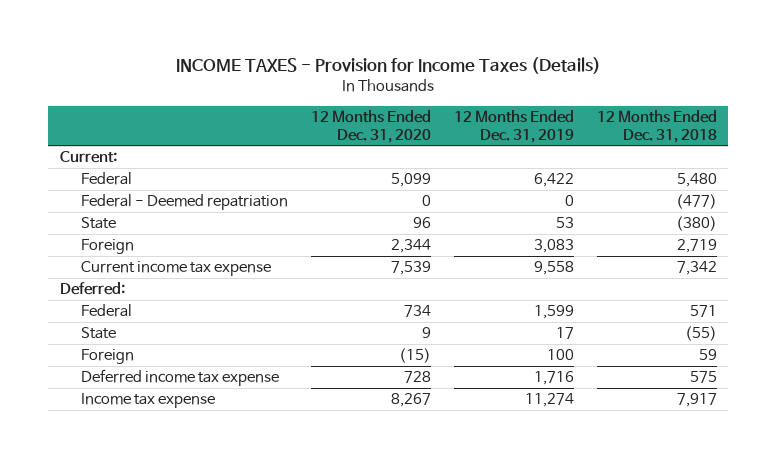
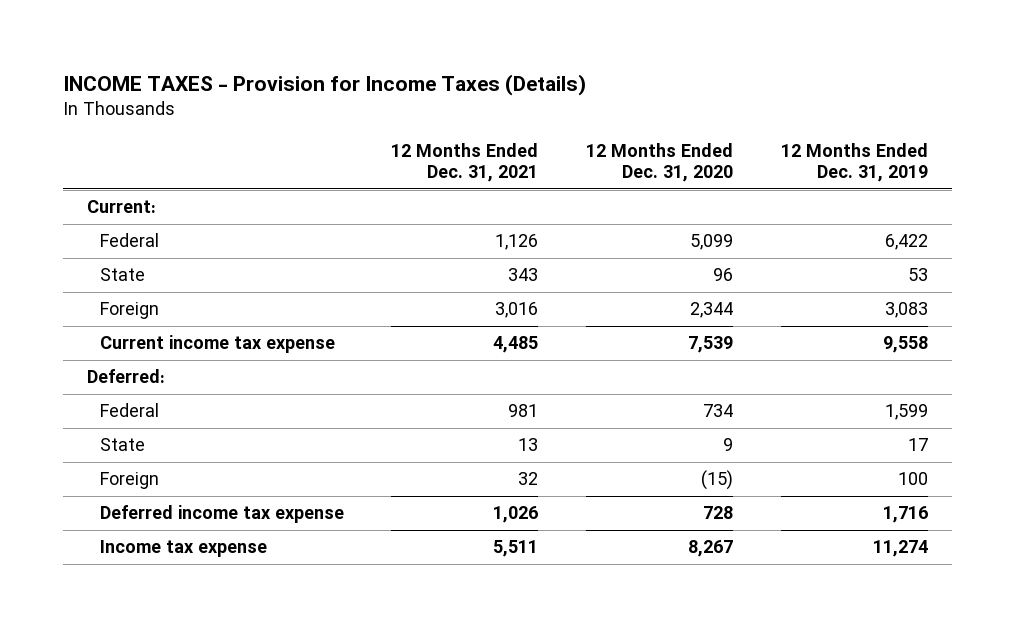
[596,110,717,143] 12 Months Ended Dec. 31, 2018 -> none
none -> [391,142,539,183] 12 Months Ended Dec. 31, 2021
[81,194,289,211] Federal - Deemed repatriation -> none

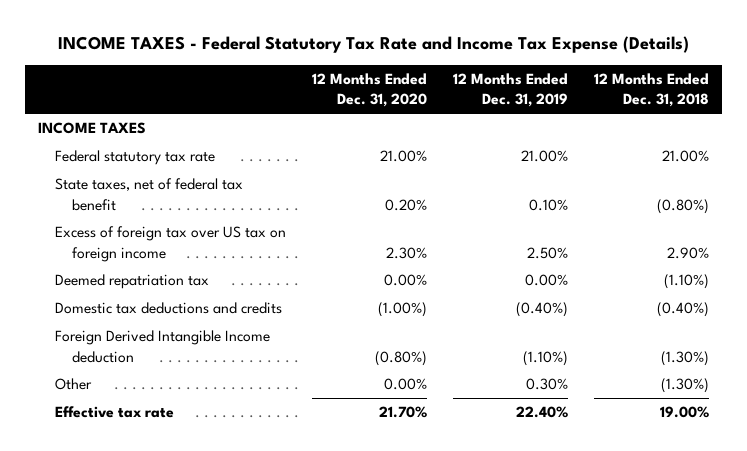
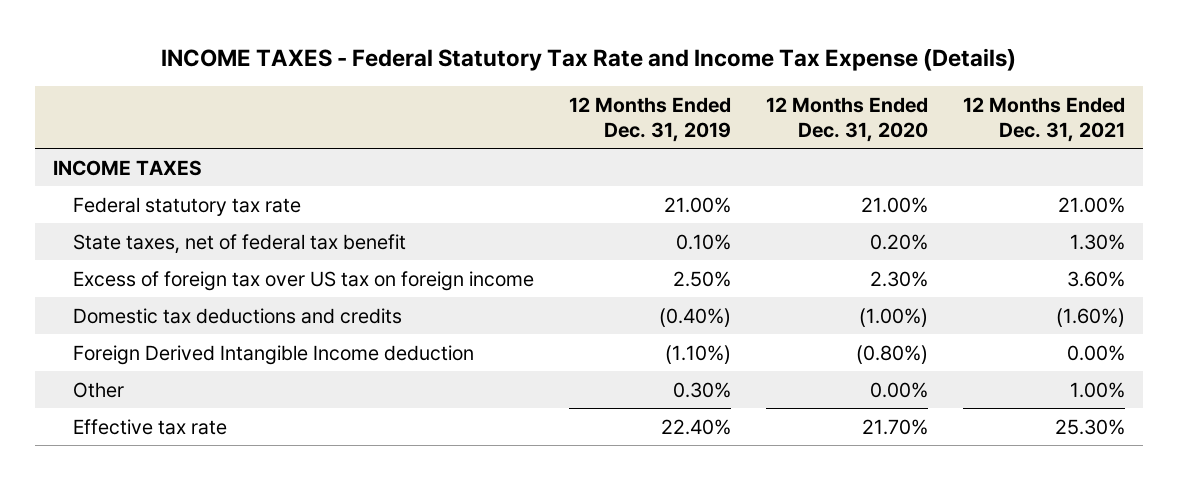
[594,73,710,108] 12 Months Ended Dec. 31, 2018 -> none
none -> [963,96,1126,142] 12 Months Ended Dec. 31, 2021
[54,274,209,290] Deemed repatriation tax -> none

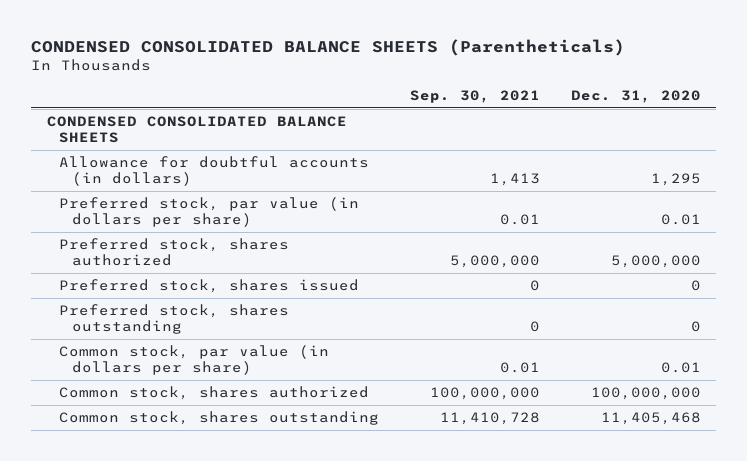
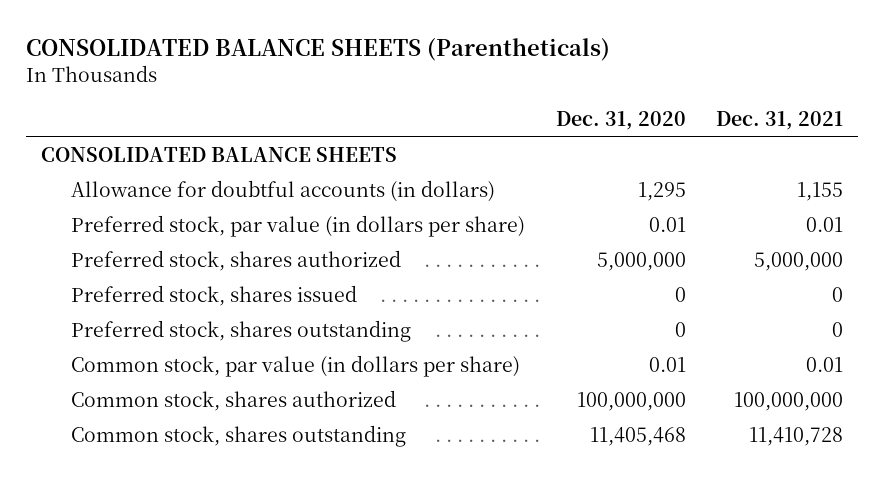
[31,38,626,56] CONDENSED CONSOLIDATED BALANCE SHEETS (Parentheticals) -> [25,37,610,61] CONSOLIDATED BALANCE SHEETS (Parentheticals)
[409,89,540,103] Sep. 30, 2021 -> none
none -> [716,110,844,130] Dec. 31, 2021
[46,115,347,143] CONDENSED CONSOLIDATED BALANCE SHEETS -> [41,146,398,162] CONSOLIDATED BALANCE SHEETS

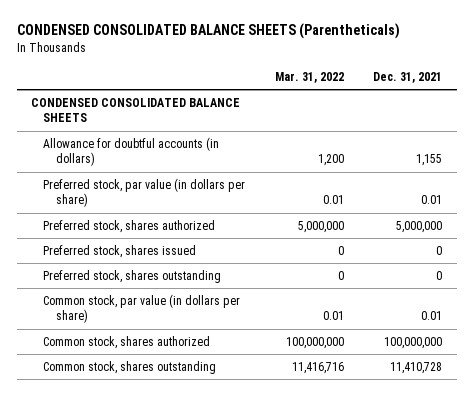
[25,37,610,61] CONSOLIDATED BALANCE SHEETS (Parentheticals) -> [16,23,400,40] CONDENSED CONSOLIDATED BALANCE SHEETS (Parentheticals)
[555,110,686,130] Dec. 31, 2020 -> none
none -> [274,71,344,83] Mar. 31, 2022
[41,146,398,162] CONSOLIDATED BALANCE SHEETS -> [31,97,241,123] CONDENSED CONSOLIDATED BALANCE SHEETS

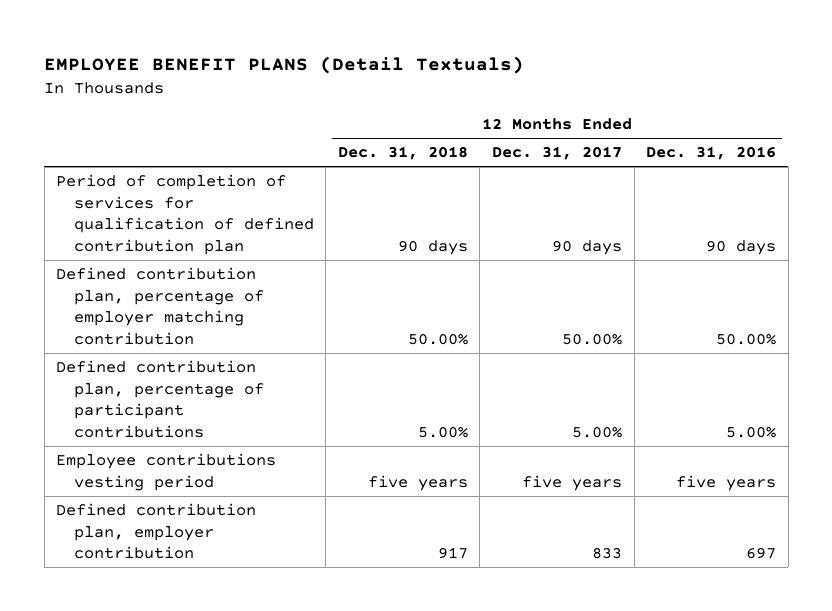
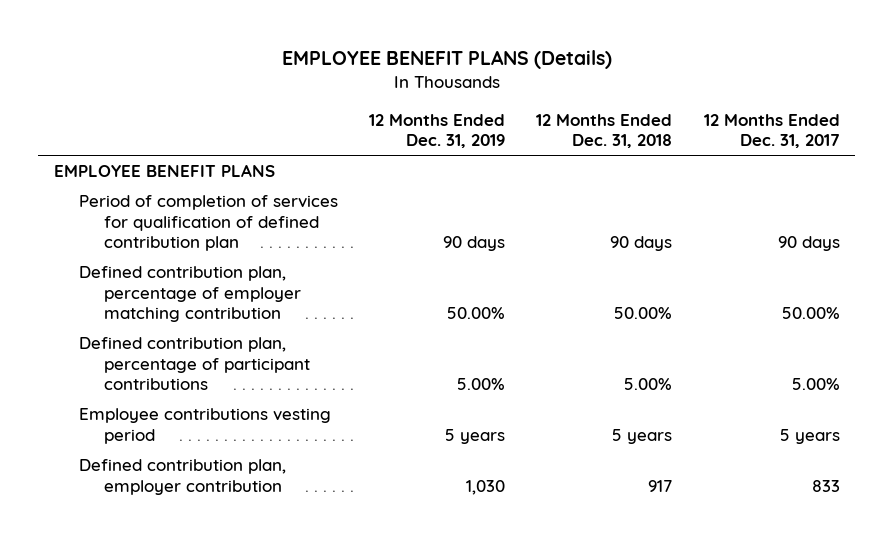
[44,56,525,75] EMPLOYEE BENEFIT PLANS (Detail Textuals) -> [281,49,612,69] EMPLOYEE BENEFIT PLANS (Details)
[646,146,777,161] Dec. 31, 2016 -> none
none -> [369,113,506,149] 12 Months Ended Dec. 31, 2019
none -> [53,164,275,178] EMPLOYEE BENEFIT PLANS
[367,474,468,491] five years -> [612,428,673,444] 5 years
[521,474,622,491] five years -> [779,428,840,444] 5 years

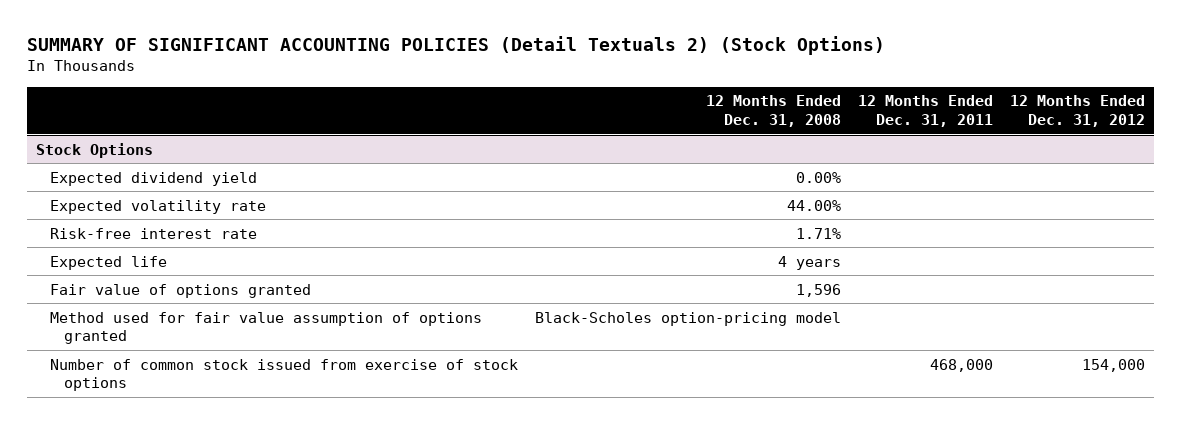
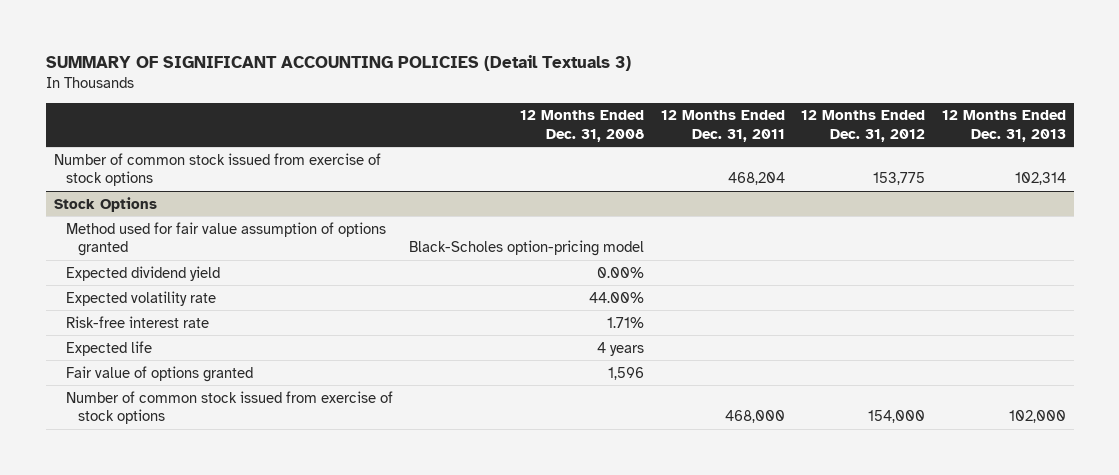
[27,35,886,55] SUMMARY OF SIGNIFICANT ACCOUNTING POLICIES (Detail Textuals 2) (Stock Options) -> [45,55,631,72] SUMMARY OF SIGNIFICANT ACCOUNTING POLICIES (Detail Textuals 3)
none -> [941,110,1066,142] 12 Months Ended Dec. 31, 2013
none -> [53,152,381,187] Number of common stock issued from exercise of stock options
[49,311,482,345] Method used for fair value assumption of options granted -> [66,221,387,257] Method used for fair value assumption of options granted

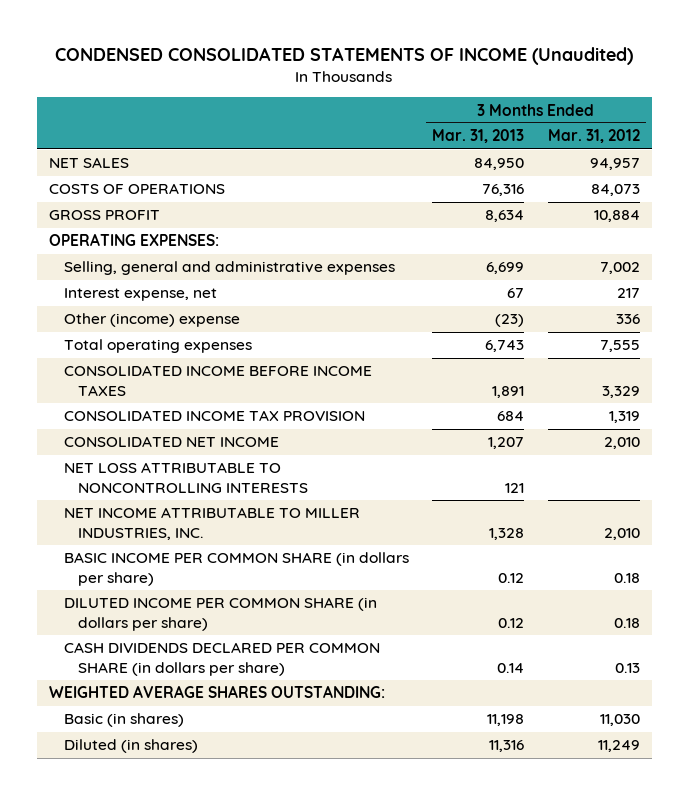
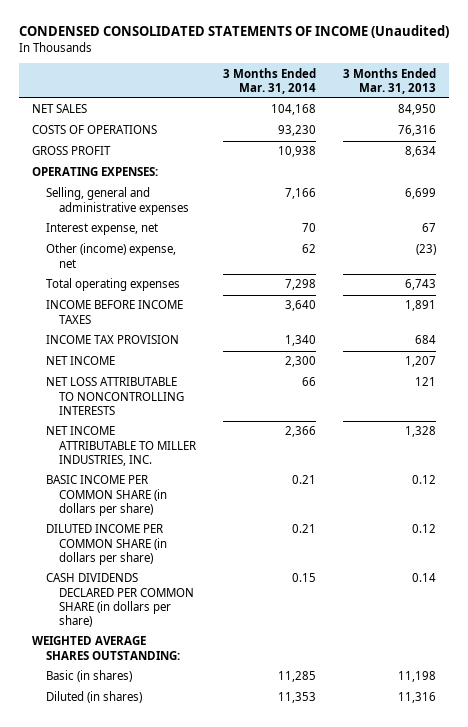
[547,129,640,144] Mar. 31, 2012 -> none
none -> [223,67,317,94] 3 Months Ended Mar. 31, 2014
[63,313,240,328] Other (income) expense -> [45,243,176,268] Other (income) expense, net
[63,365,372,396] CONSOLIDATED INCOME BEFORE INCOME TAXES -> [45,300,183,324] INCOME BEFORE INCOME TAXES
[63,410,365,422] CONSOLIDATED INCOME TAX PROVISION -> [45,335,179,345] INCOME TAX PROVISION
[63,436,279,448] CONSOLIDATED NET INCOME -> [45,356,115,366] NET INCOME

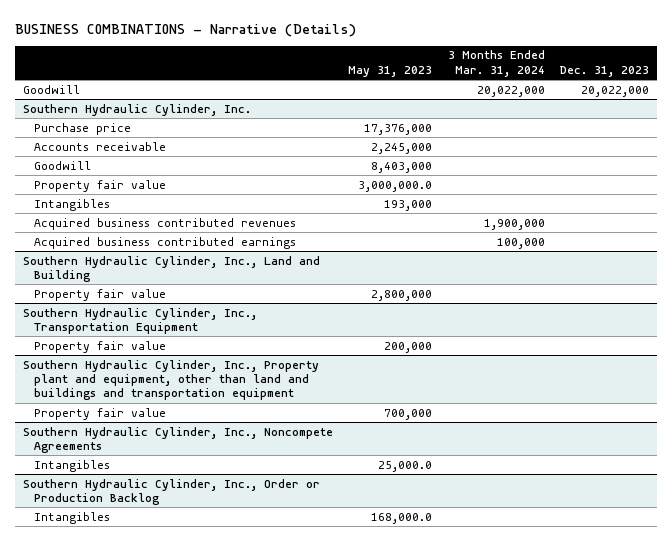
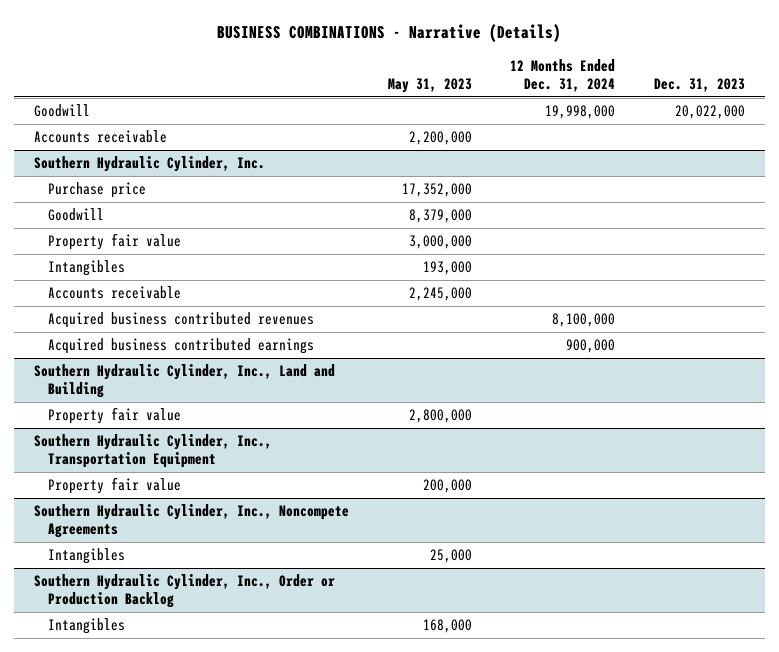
[447,50,545,77] 3 Months Ended Mar. 31, 2024 -> none
none -> [510,58,616,92] 12 Months Ended Dec. 31, 2024
none -> [33,130,167,144] Accounts receivable
[364,123,433,135] 17,376,000 -> [401,183,472,198] 17,352,000
[371,161,433,173] 8,403,000 -> [408,209,472,224] 8,379,000
[358,180,433,192] 3,000,000.0 -> [408,235,472,250] 3,000,000
[34,141,167,151] Accounts receivable -> [47,286,181,300] Accounts receivable
[22,359,319,401] Southern Hydraulic Cylinder, Inc., Property plant and equipment, other than land and buildings and transportation equipment -> none
[34,407,167,420] Property fair value -> none
[378,460,433,472] 25,000.0 -> [429,549,472,564] 25,000
[371,512,433,524] 168,000.0 -> [422,619,472,634] 168,000

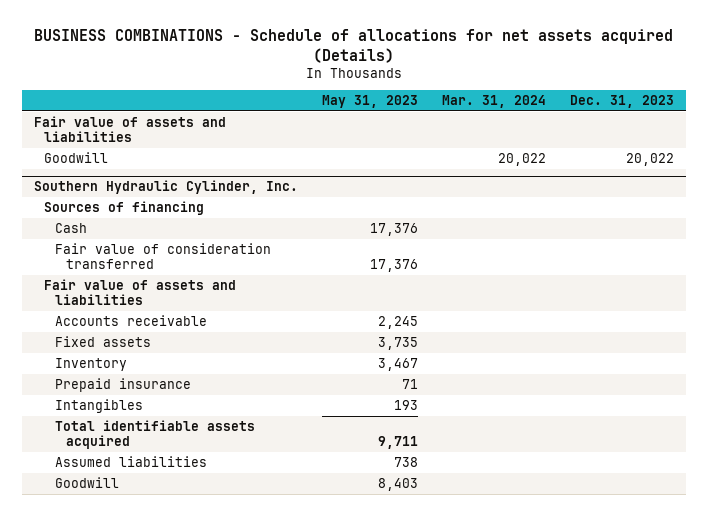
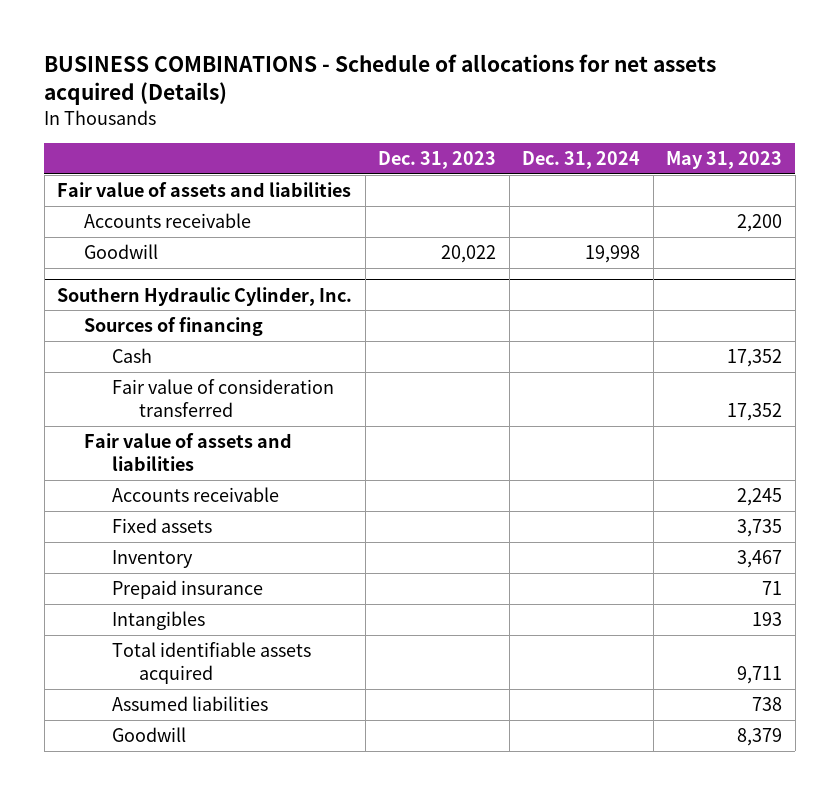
[442,94,547,108] Mar. 31, 2024 -> none
none -> [522,151,641,170] Dec. 31, 2024
none -> [84,212,252,228] Accounts receivable
[370,222,419,236] 17,376 -> [727,348,783,367] 17,352
[370,258,419,272] 17,376 -> [727,403,783,422] 17,352
[378,477,419,491] 8,403 -> [737,727,783,746] 8,379

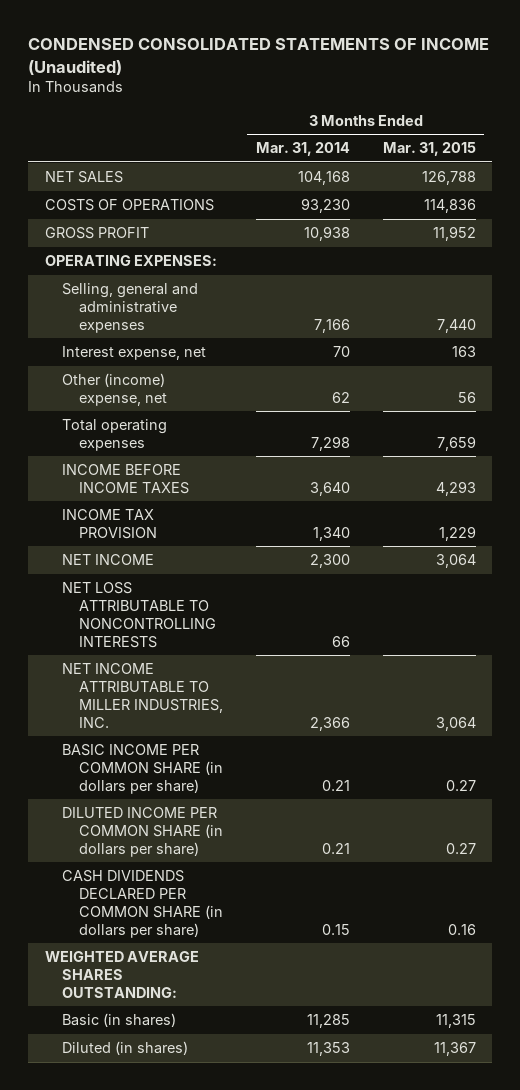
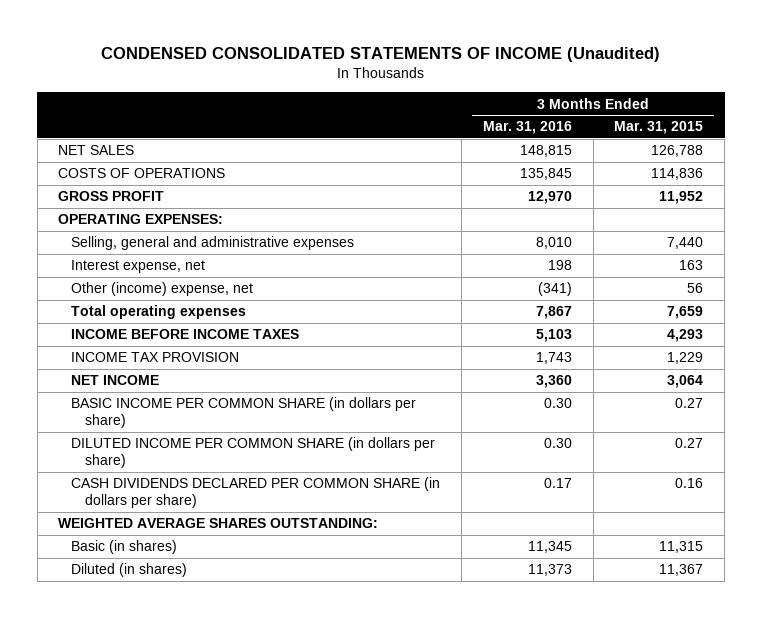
[255,142,350,157] Mar. 31, 2014 -> none
none -> [482,121,572,135] Mar. 31, 2016
[61,582,216,648] NET LOSS ATTRIBUTABLE TO NONCONTROLLING INTERESTS -> none
[61,663,223,728] NET INCOME ATTRIBUTABLE TO MILLER INDUSTRIES, INC. -> none

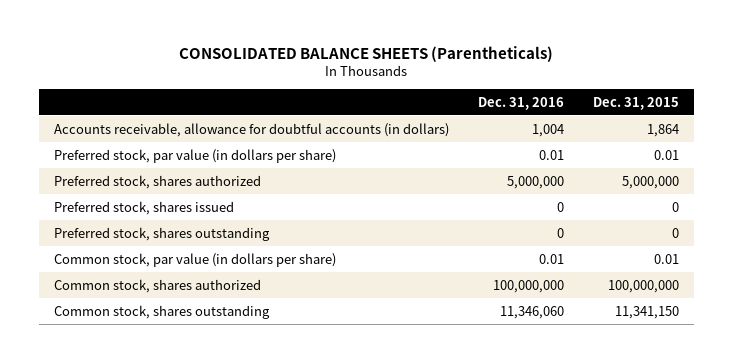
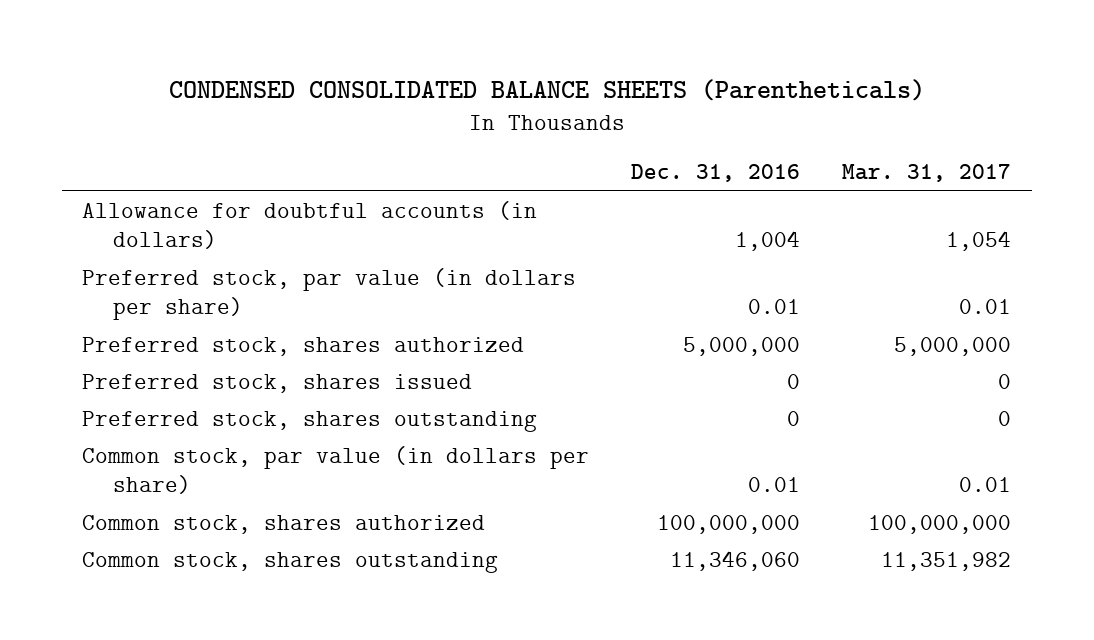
[179,45,554,62] CONSOLIDATED BALANCE SHEETS (Parentheticals) -> [168,79,925,102] CONDENSED CONSOLIDATED BALANCE SHEETS (Parentheticals)
[593,96,680,110] Dec. 31, 2015 -> none
none -> [842,164,1012,183] Mar. 31, 2017
[53,122,449,137] Accounts receivable, allowance for doubtful accounts (in dollars) -> [82,200,538,250] Allowance for doubtful accounts (in dollars)

